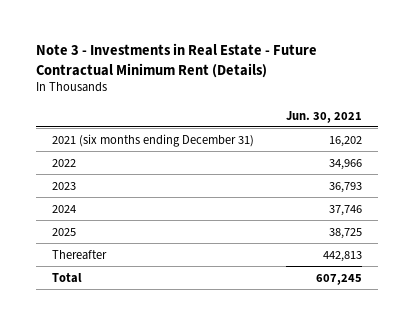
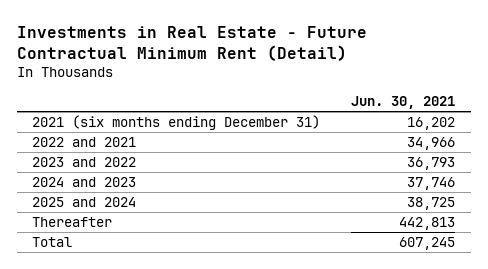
[36,43,318,78] Note 3 - Investments in Real Estate - Future Contractual Minimum Rent (Details) -> [16,25,367,62] Investments in Real Estate - Future Contractual Minimum Rent (Detail)
[52,158,77,167] 2022 -> [32,137,137,148] 2022 and 2021
[52,181,77,190] 2023 -> [32,157,137,168] 2023 and 2022
[52,204,77,213] 2024 -> [32,177,137,188] 2024 and 2023
[52,227,77,236] 2025 -> [32,197,137,208] 2025 and 2024

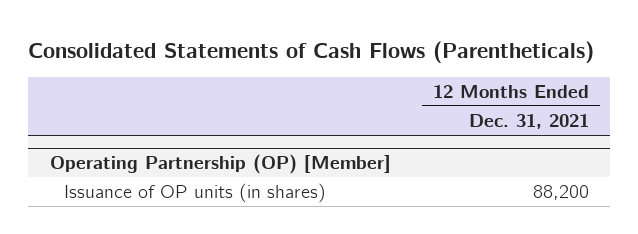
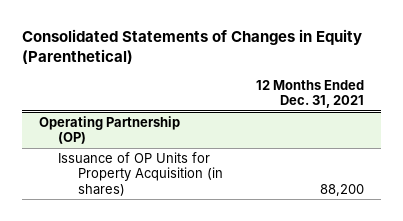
[28,40,595,63] Consolidated Statements of Cash Flows (Parentheticals) -> [22,28,363,64] Consolidated Statements of Changes in Equity (Parenthetical)
[49,154,391,175] Operating Partnership (OP) [Member] -> [38,116,180,145] Operating Partnership (OP)
[63,183,326,204] Issuance of OP units (in shares) -> [58,152,223,196] Issuance of OP Units for Property Acquisition (in shares)

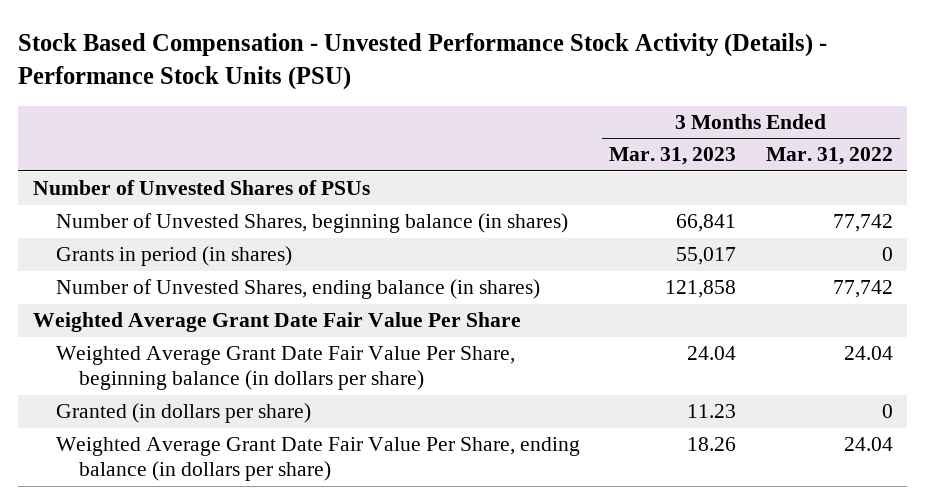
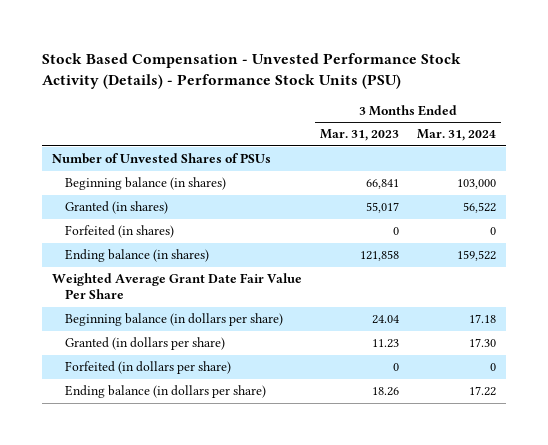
[765,147,893,166] Mar. 31, 2022 -> none
none -> [417,129,497,142] Mar. 31, 2024
[55,213,568,234] Number of Unvested Shares, beginning balance (in shares) -> [64,177,226,191] Beginning balance (in shares)
[55,246,292,267] Grants in period (in shares) -> [64,201,168,215] Granted (in shares)
none -> [64,225,174,239] Forfeited (in shares)
[55,279,540,300] Number of Unvested Shares, ending balance (in shares) -> [64,249,209,263] Ending balance (in shares)
[55,346,515,391] Weighted Average Grant Date Fair Value Per Share, beginning balance (in dollars per share) -> [64,313,283,327] Beginning balance (in dollars per share)
none -> [64,361,231,375] Forfeited (in dollars per share)
[55,437,580,482] Weighted Average Grant Date Fair Value Per Share, ending balance (in dollars per share) -> [64,385,266,399] Ending balance (in dollars per share)

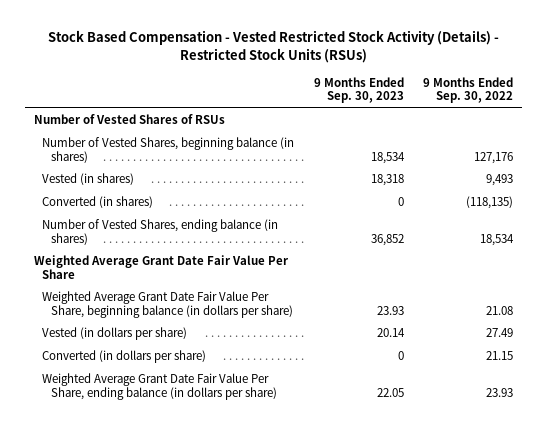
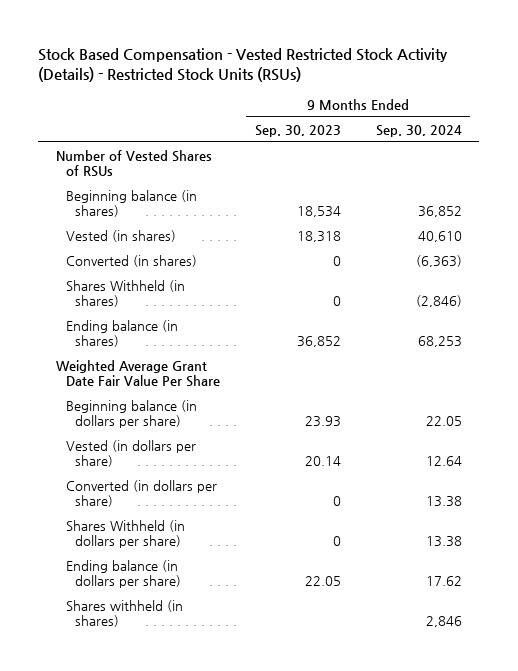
[422,76,513,104] 9 Months Ended Sep. 30, 2022 -> none
none -> [375,124,462,137] Sep. 30, 2024
[42,137,295,163] Number of Vested Shares, beginning balance (in shares) -> [65,190,197,218] Beginning balance (in shares)
none -> [65,280,185,308] Shares Withheld (in shares)
[42,219,279,245] Number of Vested Shares, ending balance (in shares) -> [65,320,178,348] Ending balance (in shares)
[42,291,293,318] Weighted Average Grant Date Fair Value Per Share, beginning balance (in dollars per share) -> [65,400,197,429] Beginning balance (in dollars per share)
none -> [65,520,185,549] Shares Withheld (in dollars per share)
[42,373,277,400] Weighted Average Grant Date Fair Value Per Share, ending balance (in dollars per share) -> [65,560,182,589] Ending balance (in dollars per share)
none -> [65,600,183,628] Shares withheld (in shares)

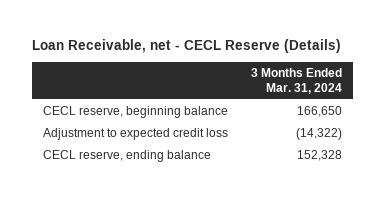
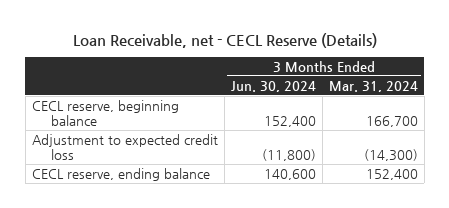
none -> [230,80,316,92] Jun. 30, 2024
[296,105,342,117] 166,650 -> [365,116,418,128] 166,700
[295,127,342,140] (14,322) -> [363,149,418,162] (14,300)
[296,149,342,161] 152,328 -> [365,168,418,180] 152,400

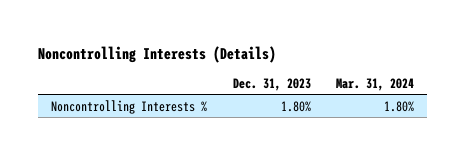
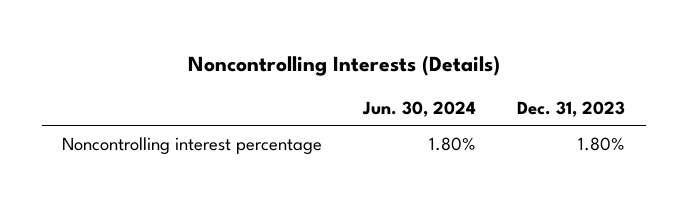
[336,77,415,91] Mar. 31, 2024 -> none
none -> [362,100,477,117] Jun. 30, 2024
[50,99,207,114] Noncontrolling Interests % -> [62,137,323,156] Noncontrolling interest percentage

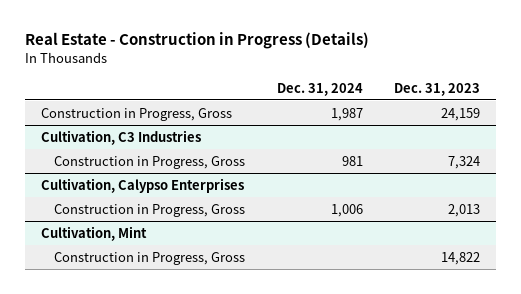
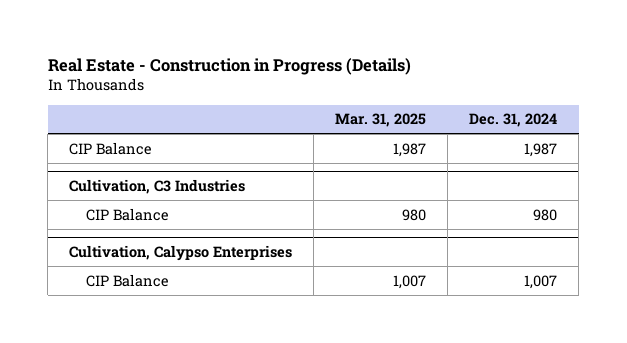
[394,82,481,96] Dec. 31, 2023 -> none
none -> [335,113,427,128] Mar. 31, 2025
[40,107,232,121] Construction in Progress, Gross -> [69,141,153,155] CIP Balance
[54,155,246,169] Construction in Progress, Gross -> none
none -> [85,207,169,221] CIP Balance
[54,203,246,217] Construction in Progress, Gross -> none
[40,225,147,241] Cultivation, Mint -> none
[54,251,246,265] Construction in Progress, Gross -> none
none -> [85,273,169,287] CIP Balance

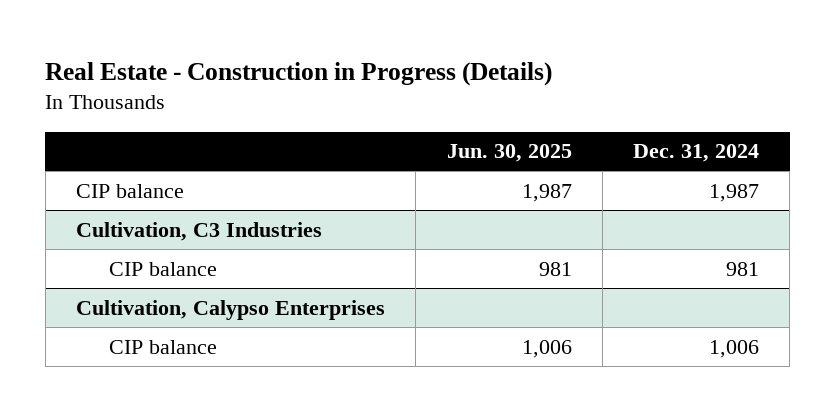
[335,113,427,128] Mar. 31, 2025 -> none
none -> [446,144,572,163] Jun. 30, 2025
[69,141,153,155] CIP Balance -> [76,183,185,198] CIP balance
[85,207,169,221] CIP Balance -> [109,261,218,276] CIP balance
[533,208,558,221] 980 -> [726,261,760,276] 981
[85,273,169,287] CIP Balance -> [109,339,218,354] CIP balance
[524,274,558,289] 1,007 -> [709,339,760,358] 1,006

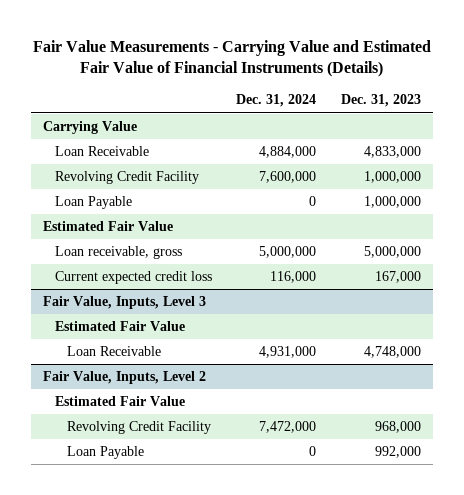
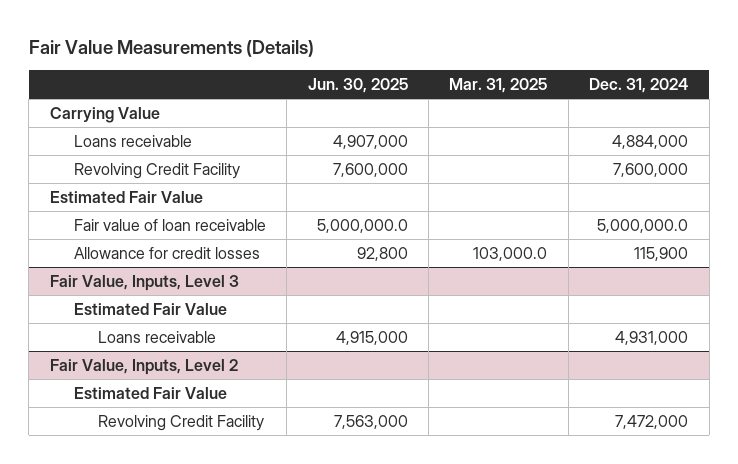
[32,39,431,78] Fair Value Measurements - Carrying Value and Estimated Fair Value of Financial Instruments (Details) -> [28,39,314,57] Fair Value Measurements (Details)
[340,94,421,108] Dec. 31, 2023 -> none
none -> [307,78,408,94] Jun. 30, 2025
none -> [449,78,548,94] Mar. 31, 2025
[54,146,149,157] Loan Receivable -> [73,134,192,147] Loans receivable
[54,196,132,210] Loan Payable -> none
[54,246,182,260] Loan receivable, gross -> [73,218,266,231] Fair value of loan receivable
[259,246,317,259] 5,000,000 -> [597,218,689,233] 5,000,000.0
[54,271,212,285] Current expected credit loss -> [73,246,260,259] Allowance for credit losses
[270,271,317,284] 116,000 -> [634,246,689,261] 115,900
[67,346,162,357] Loan Receivable -> [97,330,216,343] Loans receivable
[67,446,145,460] Loan Payable -> none

